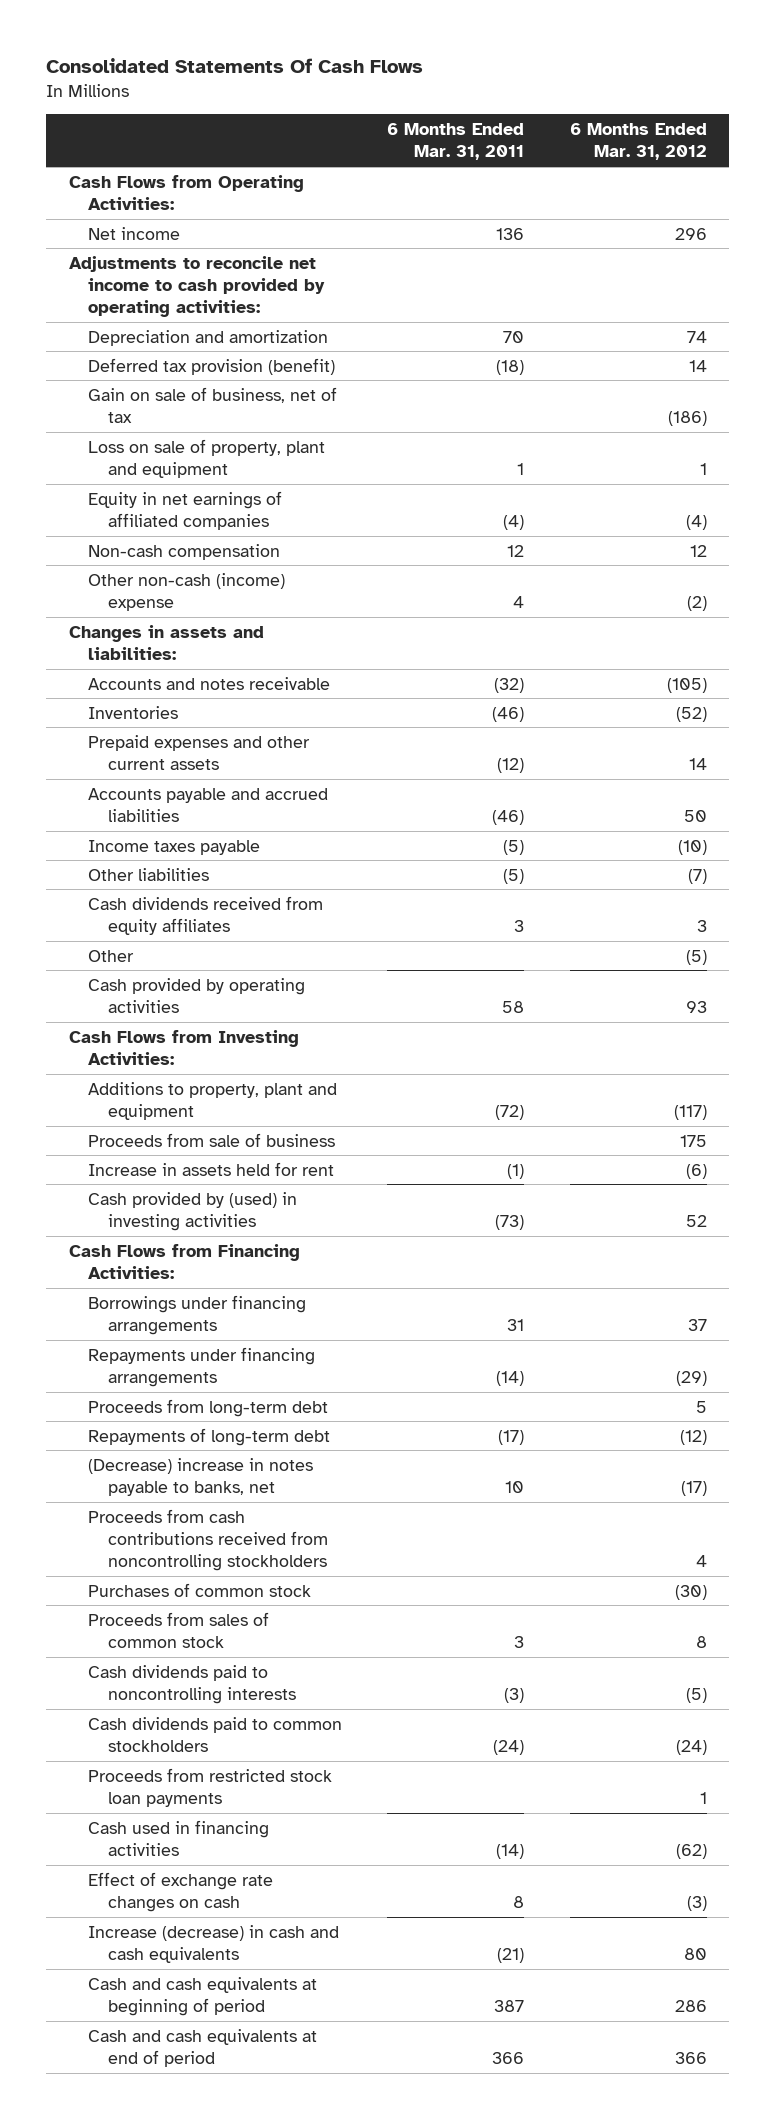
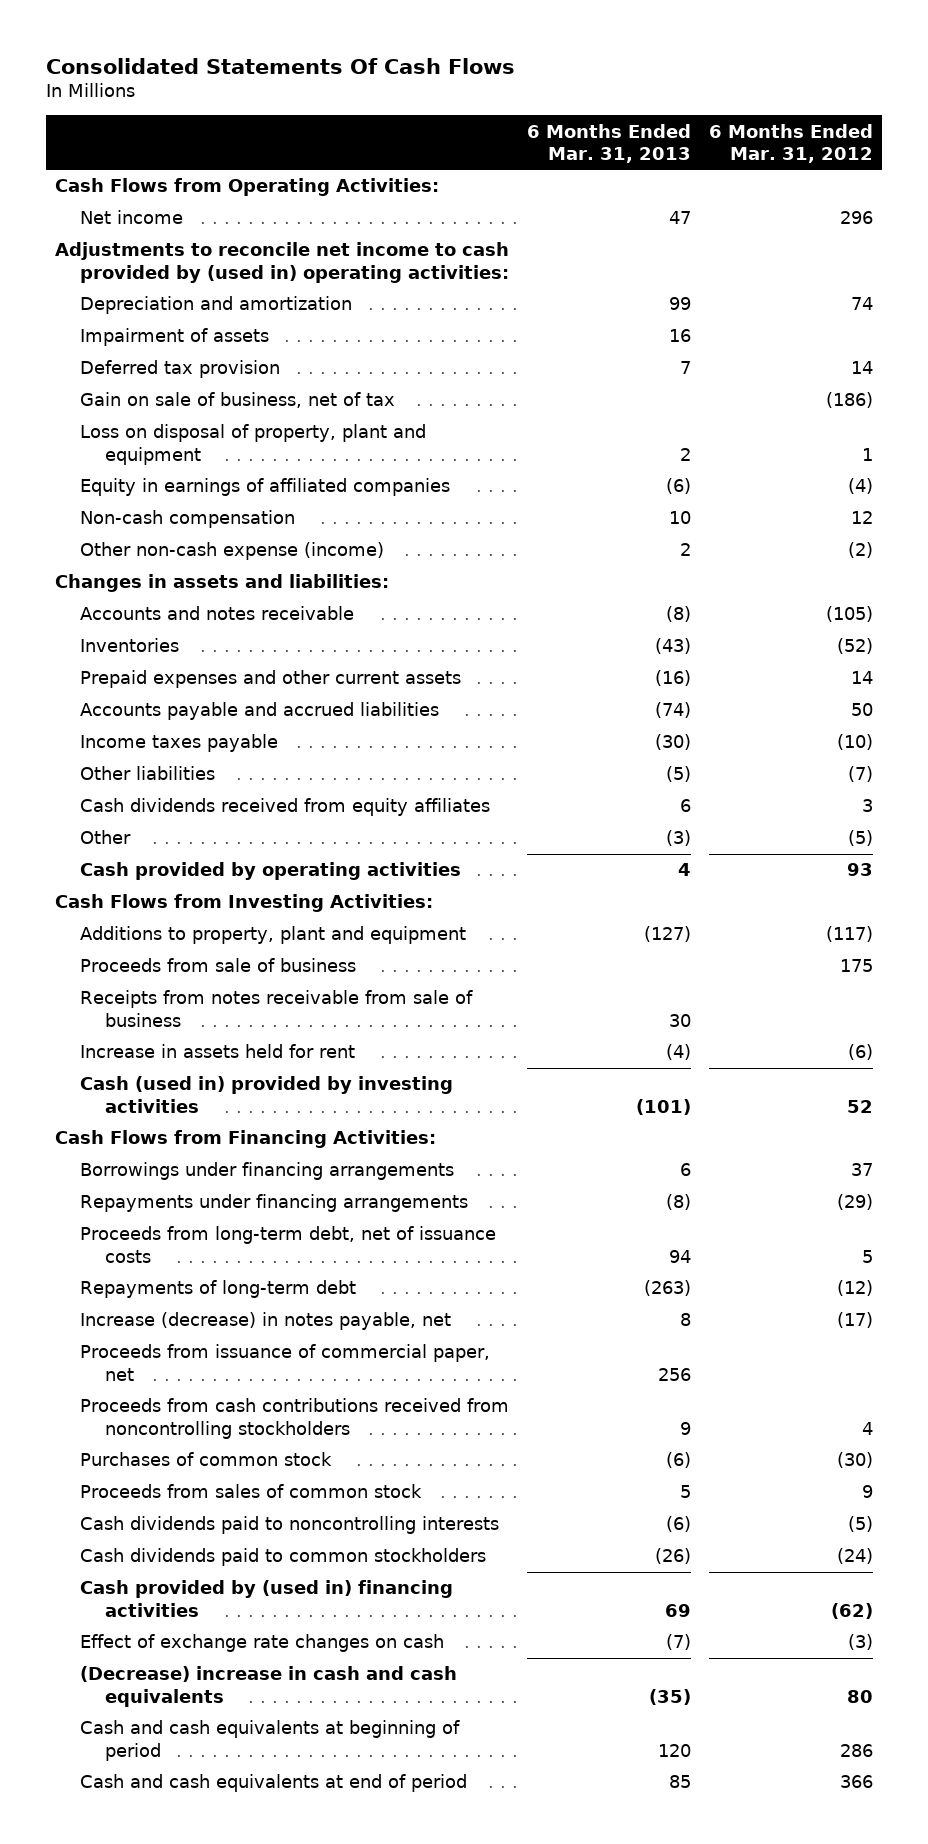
[387,123,525,161] 6 Months Ended Mar. 31, 2011 -> none
none -> [526,123,691,163] 6 Months Ended Mar. 31, 2013
[68,255,326,318] Adjustments to reconcile net income to cash provided by operating activities: -> [55,242,510,283] Adjustments to reconcile net income to cash provided by (used in) operating activities:
none -> [79,328,269,347] Impairment of assets
[88,357,336,375] Deferred tax provision (benefit) -> [79,360,280,379] Deferred tax provision
[88,438,326,478] Loss on sale of property, plant and equipment -> [79,424,426,465] Loss on disposal of property, plant and equipment
[88,490,283,530] Equity in net earnings of affiliated companies -> [79,478,450,497] Equity in earnings of affiliated companies
[88,572,286,611] Other non-cash (income) expense -> [79,542,384,561] Other non-cash expense (income)
none -> [79,990,473,1027] Receipts from notes receivable from sale of business
[88,1191,298,1231] Cash provided by (used) in investing activities -> [79,1076,453,1113] Cash (used in) provided by investing activities
[88,1398,329,1417] Proceeds from long-term debt -> [79,1226,496,1263] Proceeds from long-term debt, net of issuance costs
[88,1457,314,1496] (Decrease) increase in notes payable to banks, net -> [79,1312,451,1331] Increase (decrease) in notes payable, net
none -> [79,1344,490,1381] Proceeds from issuance of commercial paper, net
[695,1635,707,1648] 8 -> [861,1485,873,1499] 9
[88,1767,333,1807] Proceeds from restricted stock loan payments -> none
[88,1819,270,1856] Cash used in financing activities -> [79,1580,453,1617] Cash provided by (used in) financing activities
[88,1924,340,1963] Increase (decrease) in cash and cash equivalents -> [79,1666,457,1707] (Decrease) increase in cash and cash equivalents

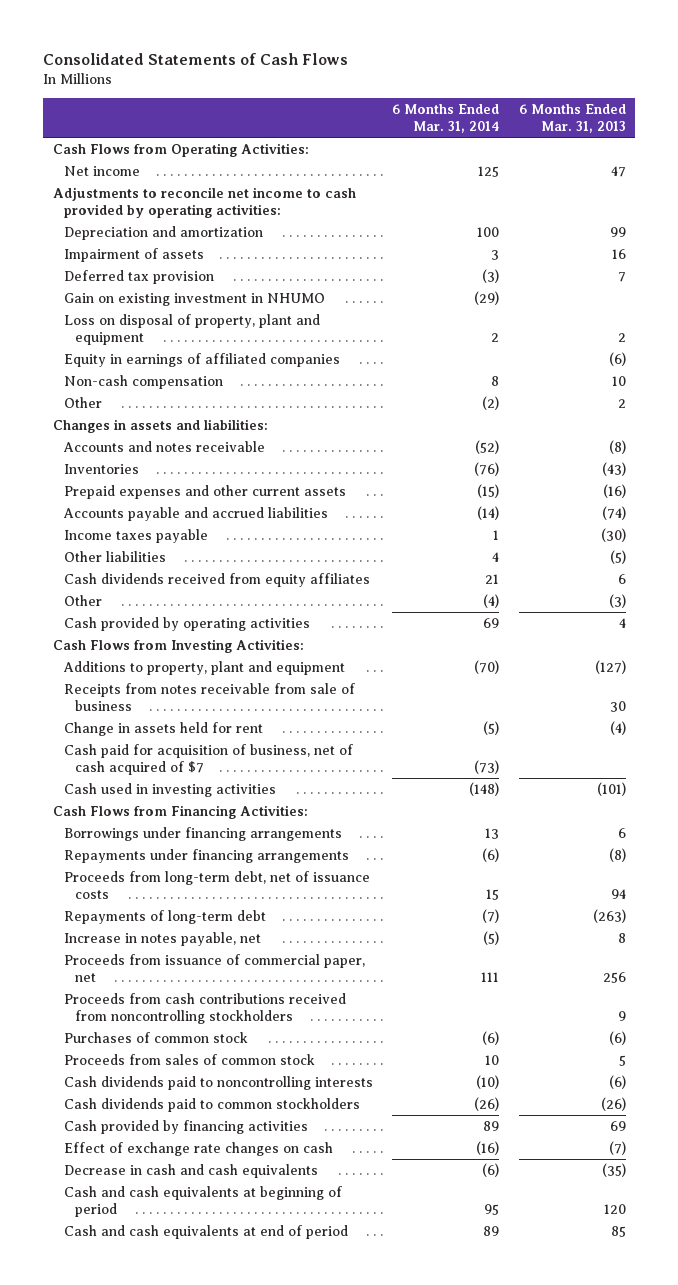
[46,57,516,74] Consolidated Statements Of Cash Flows -> [42,52,348,65] Consolidated Statements of Cash Flows
[708,123,873,163] 6 Months Ended Mar. 31, 2012 -> none
none -> [392,103,500,133] 6 Months Ended Mar. 31, 2014
[55,242,510,283] Adjustments to reconcile net income to cash provided by (used in) operating activities: -> [52,186,356,219] Adjustments to reconcile net income to cash provided by operating activities:
[79,392,395,409] Gain on sale of business, net of tax -> none
none -> [63,292,325,306] Gain on existing investment in NHUMO
[79,542,384,561] Other non-cash expense (income) -> [63,396,102,408] Other
[79,958,356,973] Proceeds from sale of business -> none
[79,1044,355,1059] Increase in assets held for rent -> [63,721,263,736] Change in assets held for rent
none -> [63,743,353,776] Cash paid for acquisition of business, net of cash acquired of $7
[79,1076,453,1113] Cash (used in) provided by investing activities -> [63,782,276,797] Cash used in investing activities
[79,1312,451,1331] Increase (decrease) in notes payable, net -> [63,931,261,946] Increase in notes payable, net
[79,1580,453,1617] Cash provided by (used in) financing activities -> [63,1119,308,1134] Cash provided by financing activities
[79,1666,457,1707] (Decrease) increase in cash and cash equivalents -> [63,1163,318,1178] Decrease in cash and cash equivalents

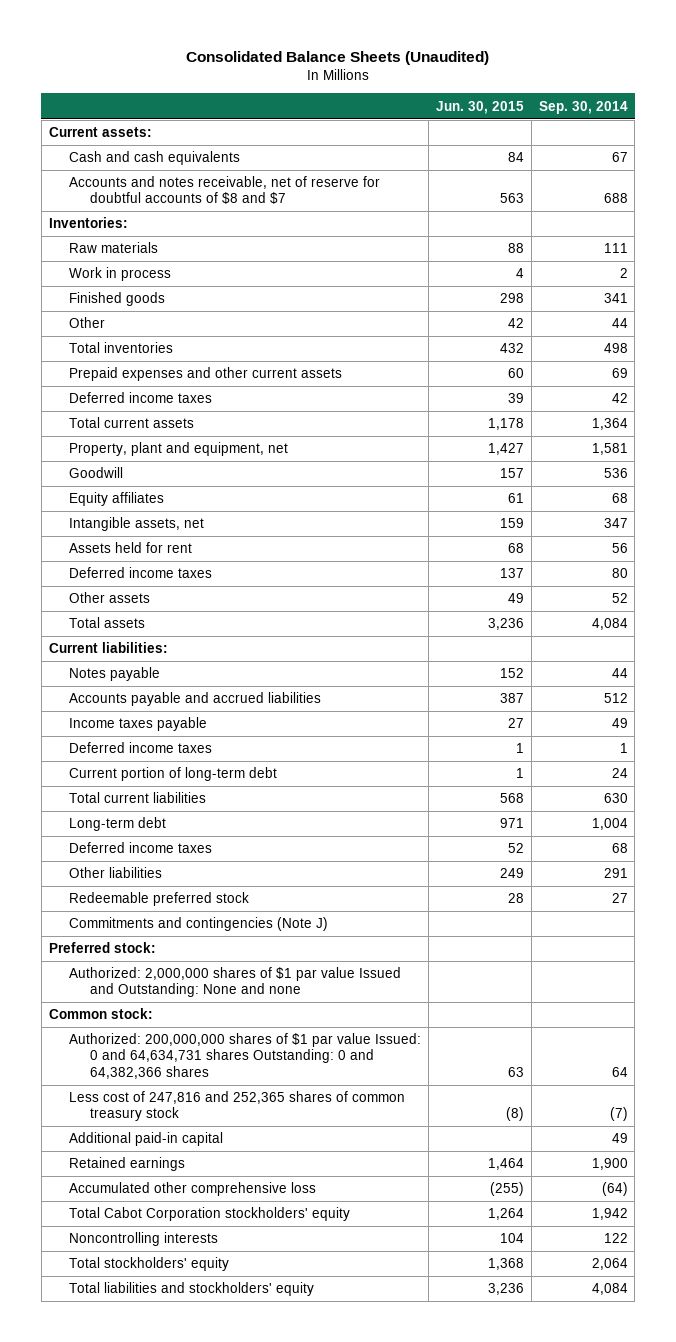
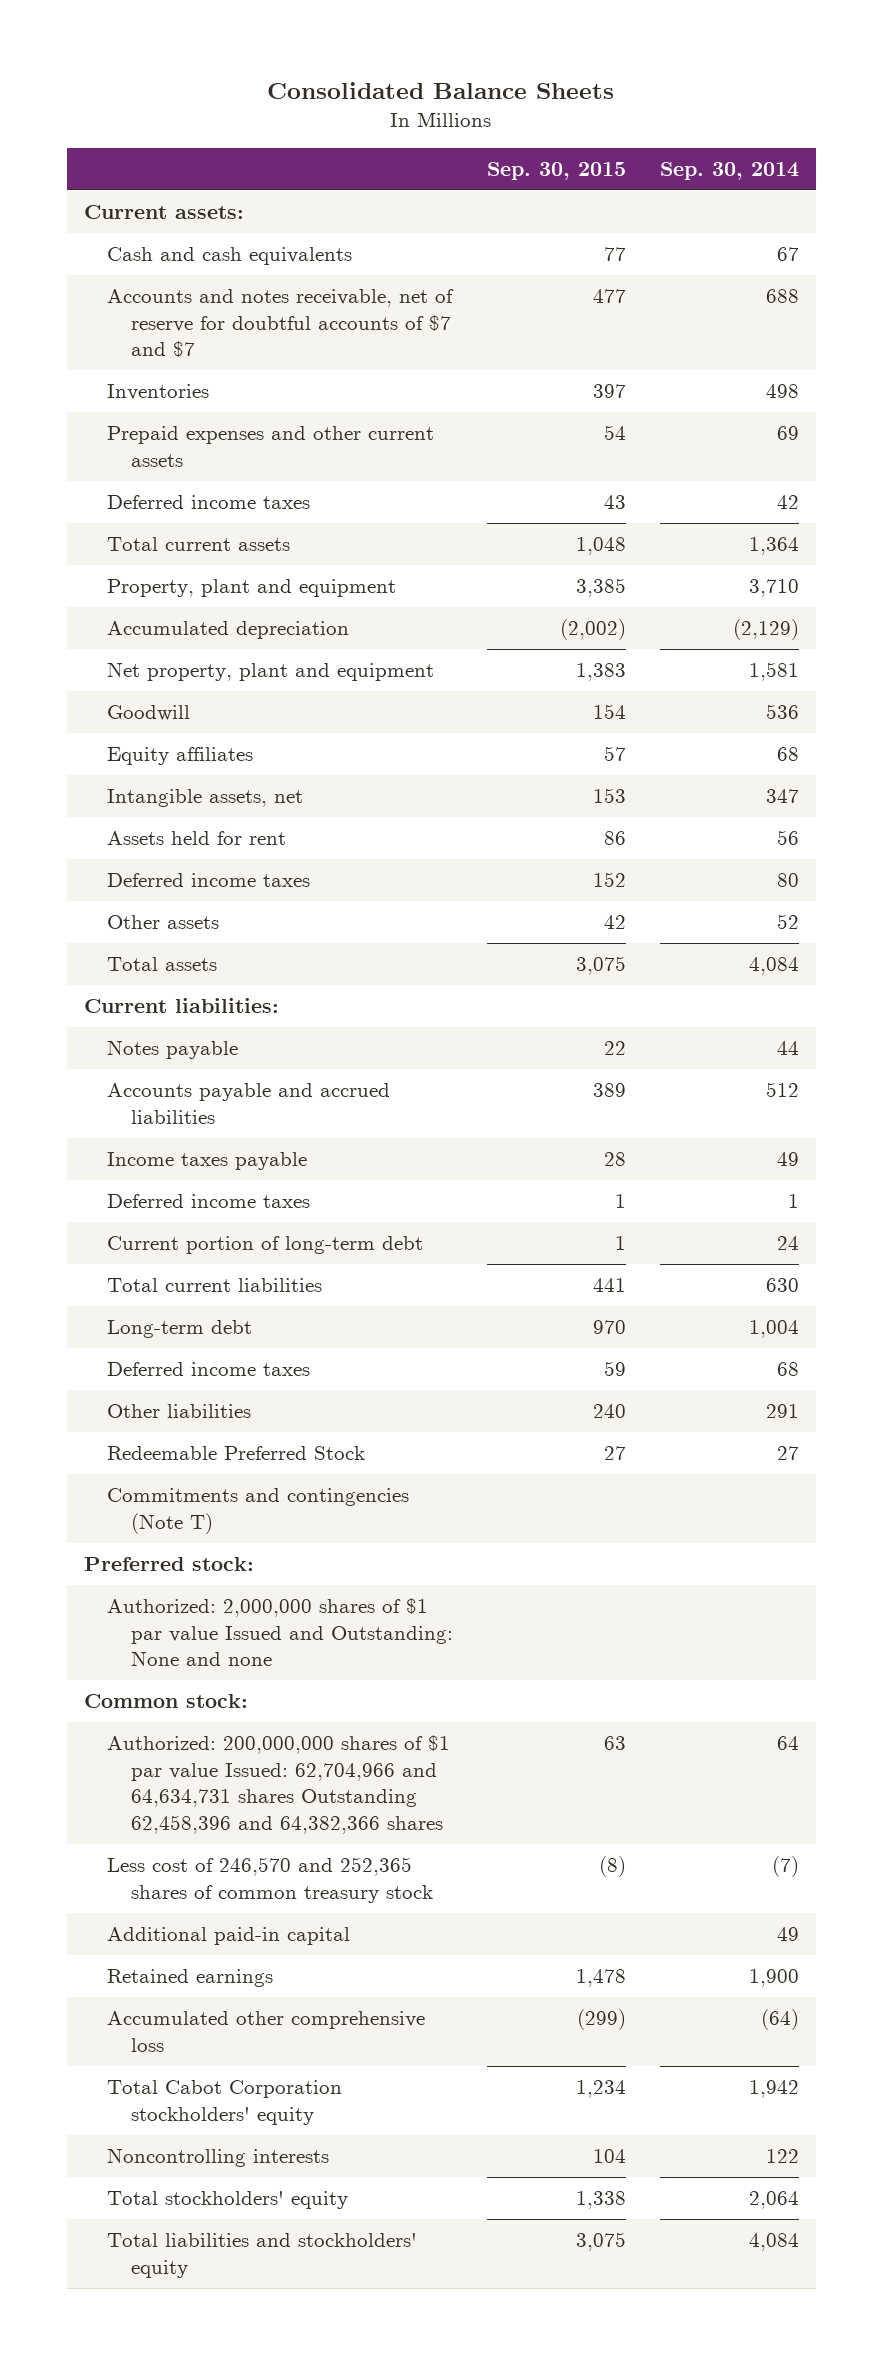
[186,50,490,65] Consolidated Balance Sheets (Unaudited) -> [267,81,615,99] Consolidated Balance Sheets
[436,100,525,114] Jun. 30, 2015 -> none
none -> [486,162,626,181] Sep. 30, 2015
[48,217,128,229] Inventories: -> none
[69,242,159,254] Raw materials -> none
[69,267,172,282] Work in process -> none
[69,292,166,307] Finished goods -> none
[69,317,106,329] Other -> none
[69,176,381,205] Accounts and notes receivable, net of reserve for doubtful accounts of $8 and $7 -> [107,289,455,358] Accounts and notes receivable, net of reserve for doubtful accounts of $7 and $7
[69,342,174,354] Total inventories -> [107,384,210,401] Inventories
none -> [107,579,397,598] Property, plant and equipment
none -> [107,621,350,640] Accumulated depreciation
[69,442,289,457] Property, plant and equipment, net -> [107,662,435,682] Net property, plant and equipment
[69,892,250,907] Redeemable preferred stock -> [107,1446,366,1461] Redeemable Preferred Stock
[69,917,329,932] Commitments and contingencies (Note J) -> [107,1488,410,1534] Commitments and contingencies (Note T)
[69,1033,422,1079] Authorized: 200,000,000 shares of $1 par value Issued: 0 and 64,634,731 shares Outstanding: 0 and 64,382,366 shares -> [107,1735,451,1834] Authorized: 200,000,000 shares of $1 par value Issued: 62,704,966 and 64,634,731 shares Outstanding 62,458,396 and 64,382,366 shares
[69,1091,406,1122] Less cost of 247,816 and 252,365 shares of common treasury stock -> [107,1857,433,1903] Less cost of 246,570 and 252,365 shares of common treasury stock

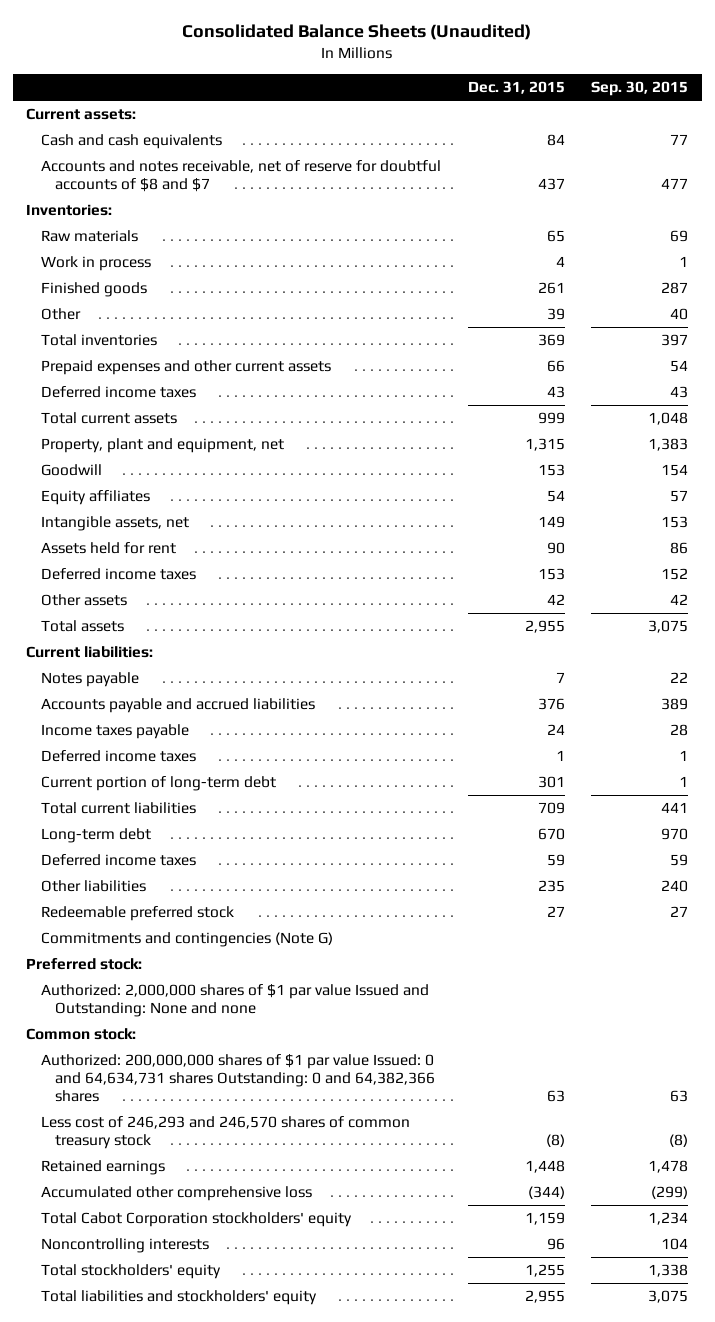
[267,81,615,99] Consolidated Balance Sheets -> [182,23,532,40] Consolidated Balance Sheets (Unaudited)
[659,162,799,181] Sep. 30, 2014 -> none
none -> [467,80,565,94] Dec. 31, 2015
[107,289,455,358] Accounts and notes receivable, net of reserve for doubtful accounts of $7 and $7 -> [40,160,441,193] Accounts and notes receivable, net of reserve for doubtful accounts of $8 and $7
none -> [26,204,113,217] Inventories:
none -> [40,230,138,243] Raw materials
none -> [40,256,151,272] Work in process
none -> [40,282,147,298] Finished goods
none -> [40,308,81,321] Other
[107,384,210,401] Inventories -> [40,334,157,347] Total inventories
[107,579,397,598] Property, plant and equipment -> none
[107,621,350,640] Accumulated depreciation -> none
[107,662,435,682] Net property, plant and equipment -> [40,438,284,454] Property, plant and equipment, net
[107,1446,366,1461] Redeemable Preferred Stock -> [40,906,234,922] Redeemable preferred stock
[107,1488,410,1534] Commitments and contingencies (Note T) -> [40,932,333,948] Commitments and contingencies (Note G)
[107,1927,351,1946] Additional paid-in capital -> none
[107,1735,451,1834] Authorized: 200,000,000 shares of $1 par value Issued: 62,704,966 and 64,634,731 shares Outstanding 62,458,396 and 64,382,366 shares -> [40,1054,436,1103] Authorized: 200,000,000 shares of $1 par value Issued: 0 and 64,634,731 shares Outstanding: 0 and 64,382,366 shares
[107,1857,433,1903] Less cost of 246,570 and 252,365 shares of common treasury stock -> [40,1116,410,1150] Less cost of 246,293 and 246,570 shares of common treasury stock

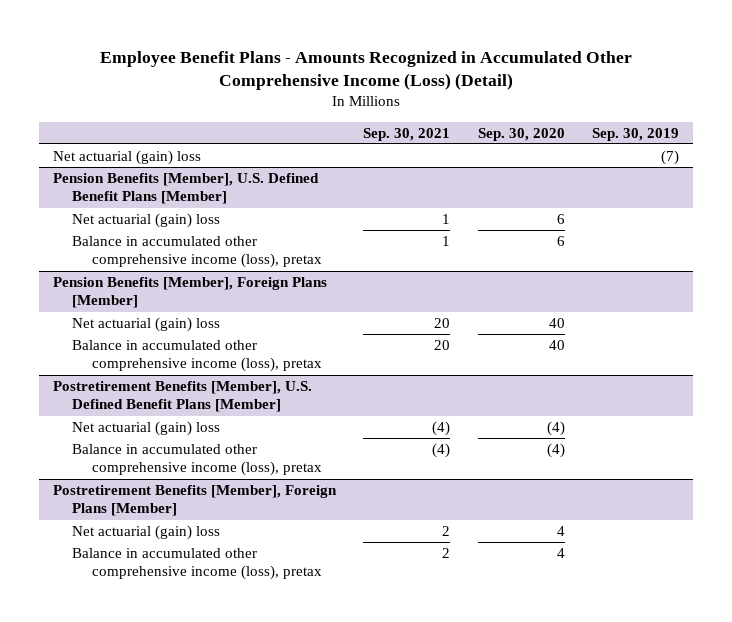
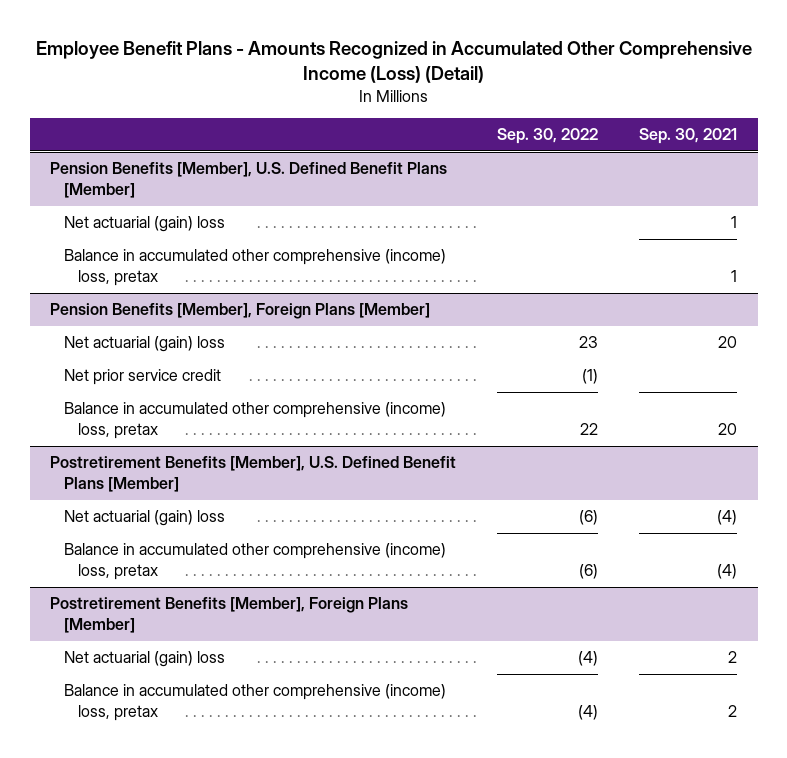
[477,127,565,141] Sep. 30, 2020 -> none
[592,127,680,141] Sep. 30, 2019 -> none
none -> [497,128,599,145] Sep. 30, 2022
[52,149,201,165] Net actuarial (gain) loss -> none
[72,235,322,269] Balance in accumulated other comprehensive income (loss), pretax -> [64,249,447,287] Balance in accumulated other comprehensive (income) loss, pretax
none -> [64,369,222,386] Net prior service credit
[72,339,322,373] Balance in accumulated other comprehensive income (loss), pretax -> [64,402,447,440] Balance in accumulated other comprehensive (income) loss, pretax
[72,443,322,477] Balance in accumulated other comprehensive income (loss), pretax -> [64,543,447,581] Balance in accumulated other comprehensive (income) loss, pretax
[72,547,322,581] Balance in accumulated other comprehensive income (loss), pretax -> [64,684,447,722] Balance in accumulated other comprehensive (income) loss, pretax

